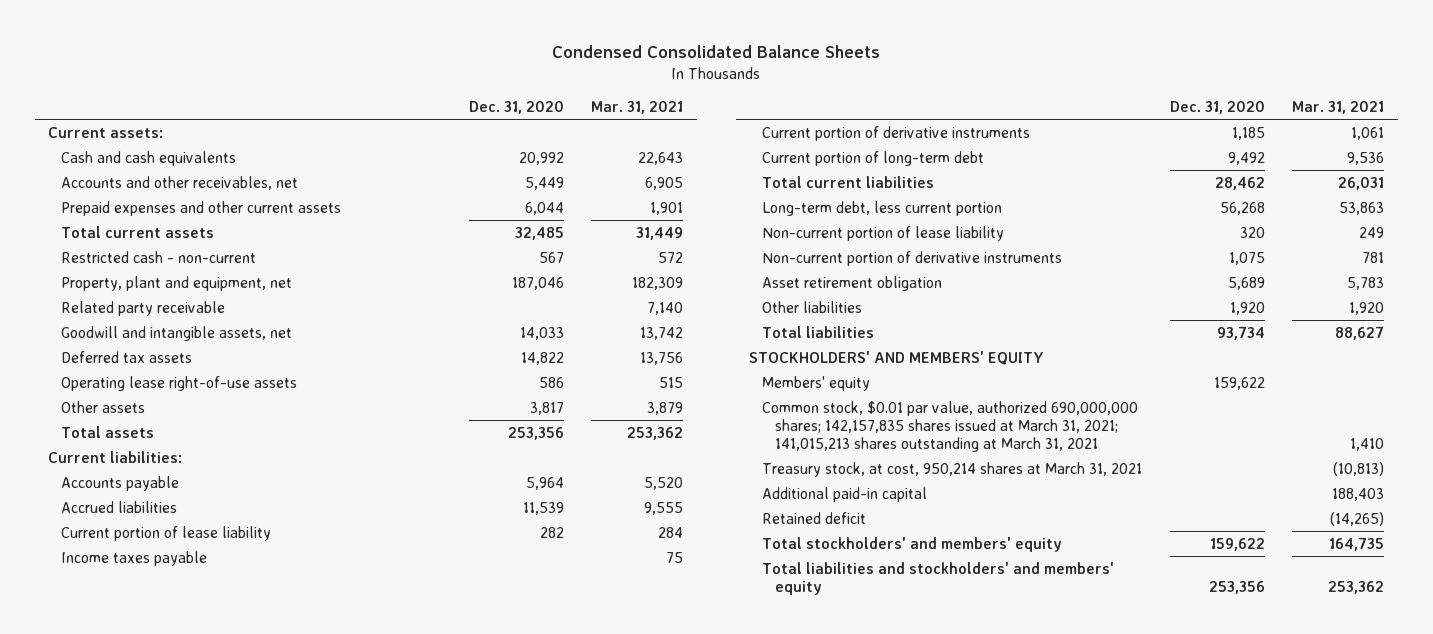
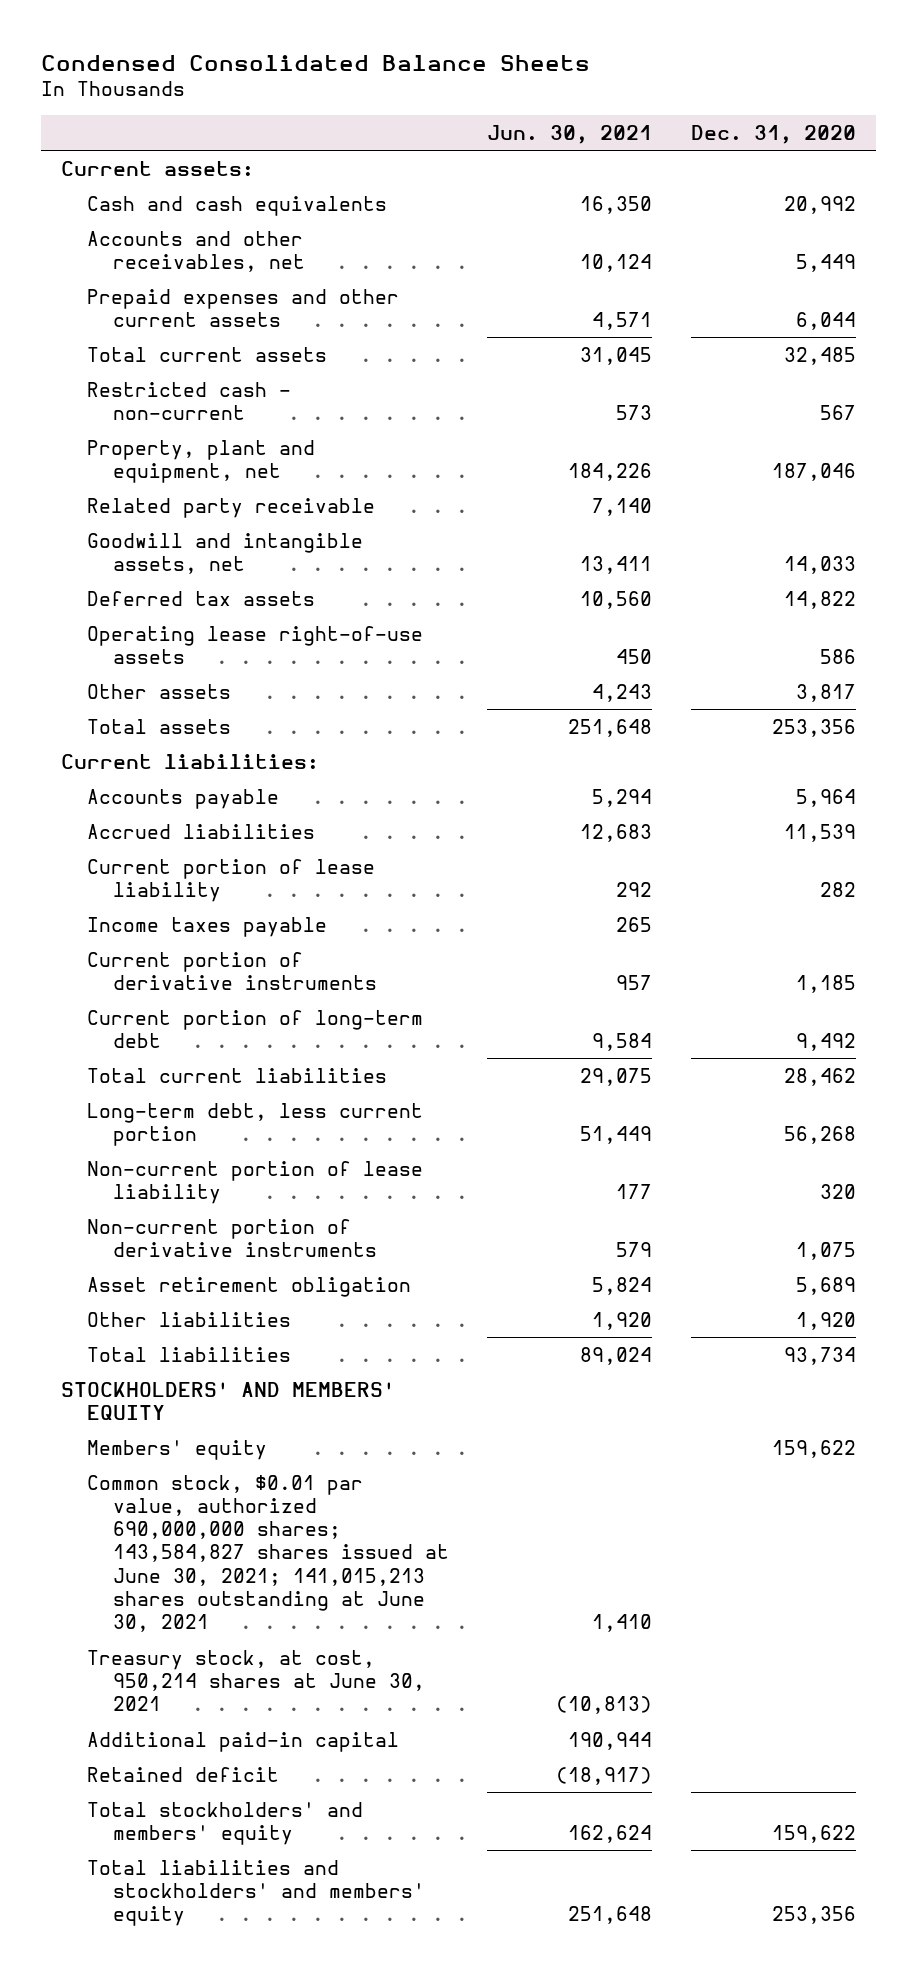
[591,101,684,115] Mar. 31, 2021 -> none
none -> [487,124,653,144] Jun. 30, 2021
[762,400,1139,453] Common stock, $0.01 par value, authorized 690,000,000 shares; 142,157,835 shares issued at March 31, 2021; 141,015,213 shares outstanding at March 31, 2021 -> [86,1474,449,1633] Common stock, $0.01 par value, authorized 690,000,000 shares; 143,584,827 shares issued at June 30, 2021; 141,015,213 shares outstanding at June 30, 2021
[762,461,1143,477] Treasury stock, at cost, 950,214 shares at March 31, 2021 -> [86,1649,425,1712] Treasury stock, at cost, 950,214 shares at June 30, 2021

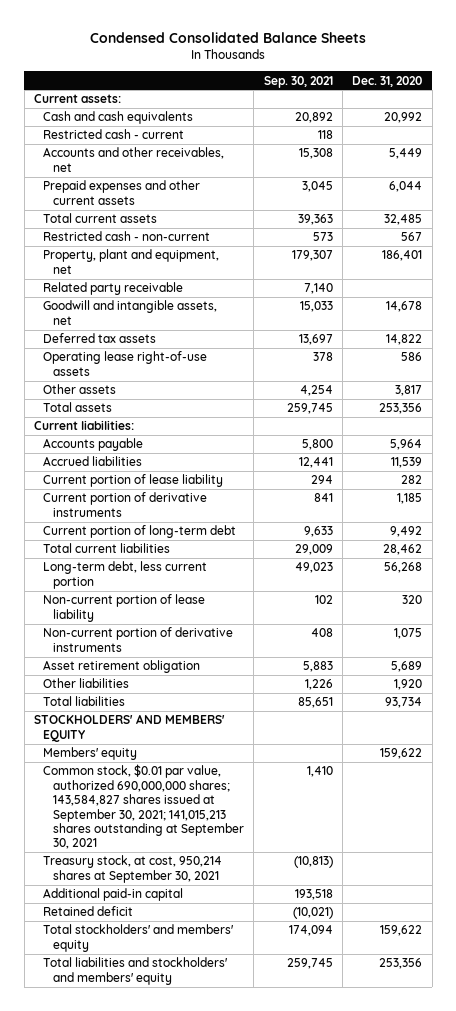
[487,124,653,144] Jun. 30, 2021 -> none
none -> [263,75,333,88] Sep. 30, 2021
none -> [43,129,185,140] Restricted cash - current
[772,462,857,481] 187,046 -> [382,250,423,262] 186,401
[784,555,857,574] 14,033 -> [386,301,423,313] 14,678
[86,916,327,937] Income taxes payable -> none
[86,1474,449,1633] Common stock, $0.01 par value, authorized 690,000,000 shares; 143,584,827 shares issued at June 30, 2021; 141,015,213 shares outstanding at June 30, 2021 -> [43,764,244,850] Common stock, $0.01 par value, authorized 690,000,000 shares; 143,584,827 shares issued at September 30, 2021; 141,015,213 shares outstanding at September 30, 2021
[86,1649,425,1712] Treasury stock, at cost, 950,214 shares at June 30, 2021 -> [43,855,223,883] Treasury stock, at cost, 950,214 shares at September 30, 2021

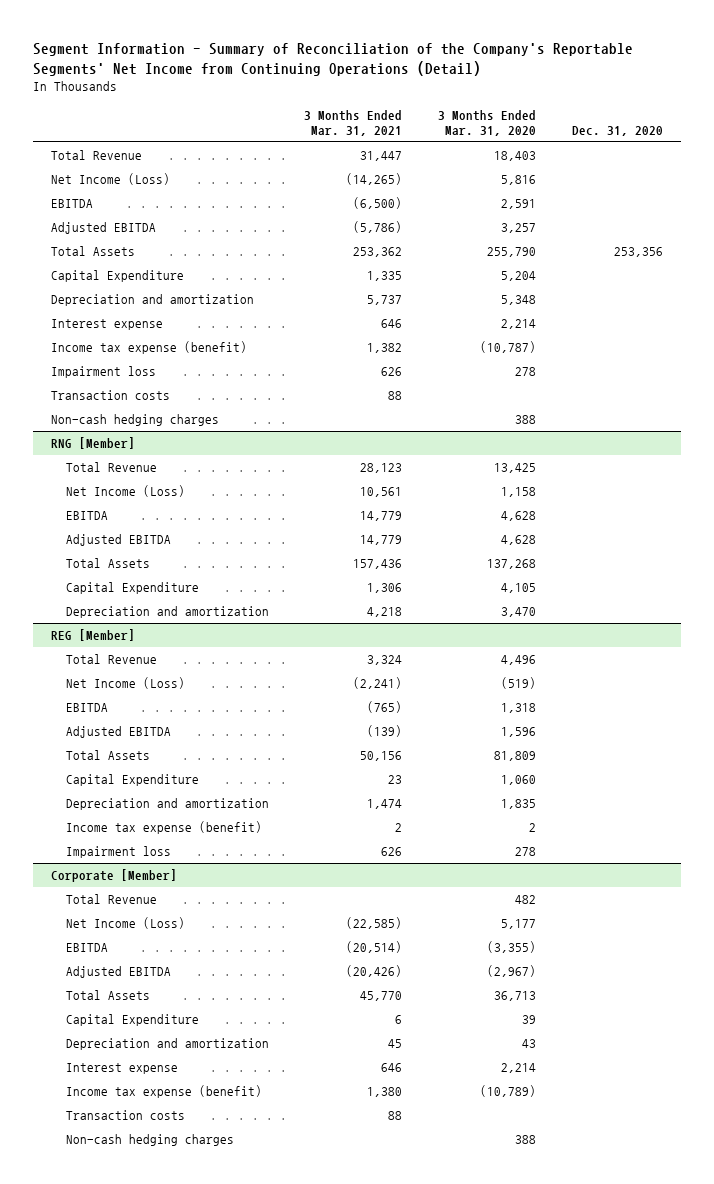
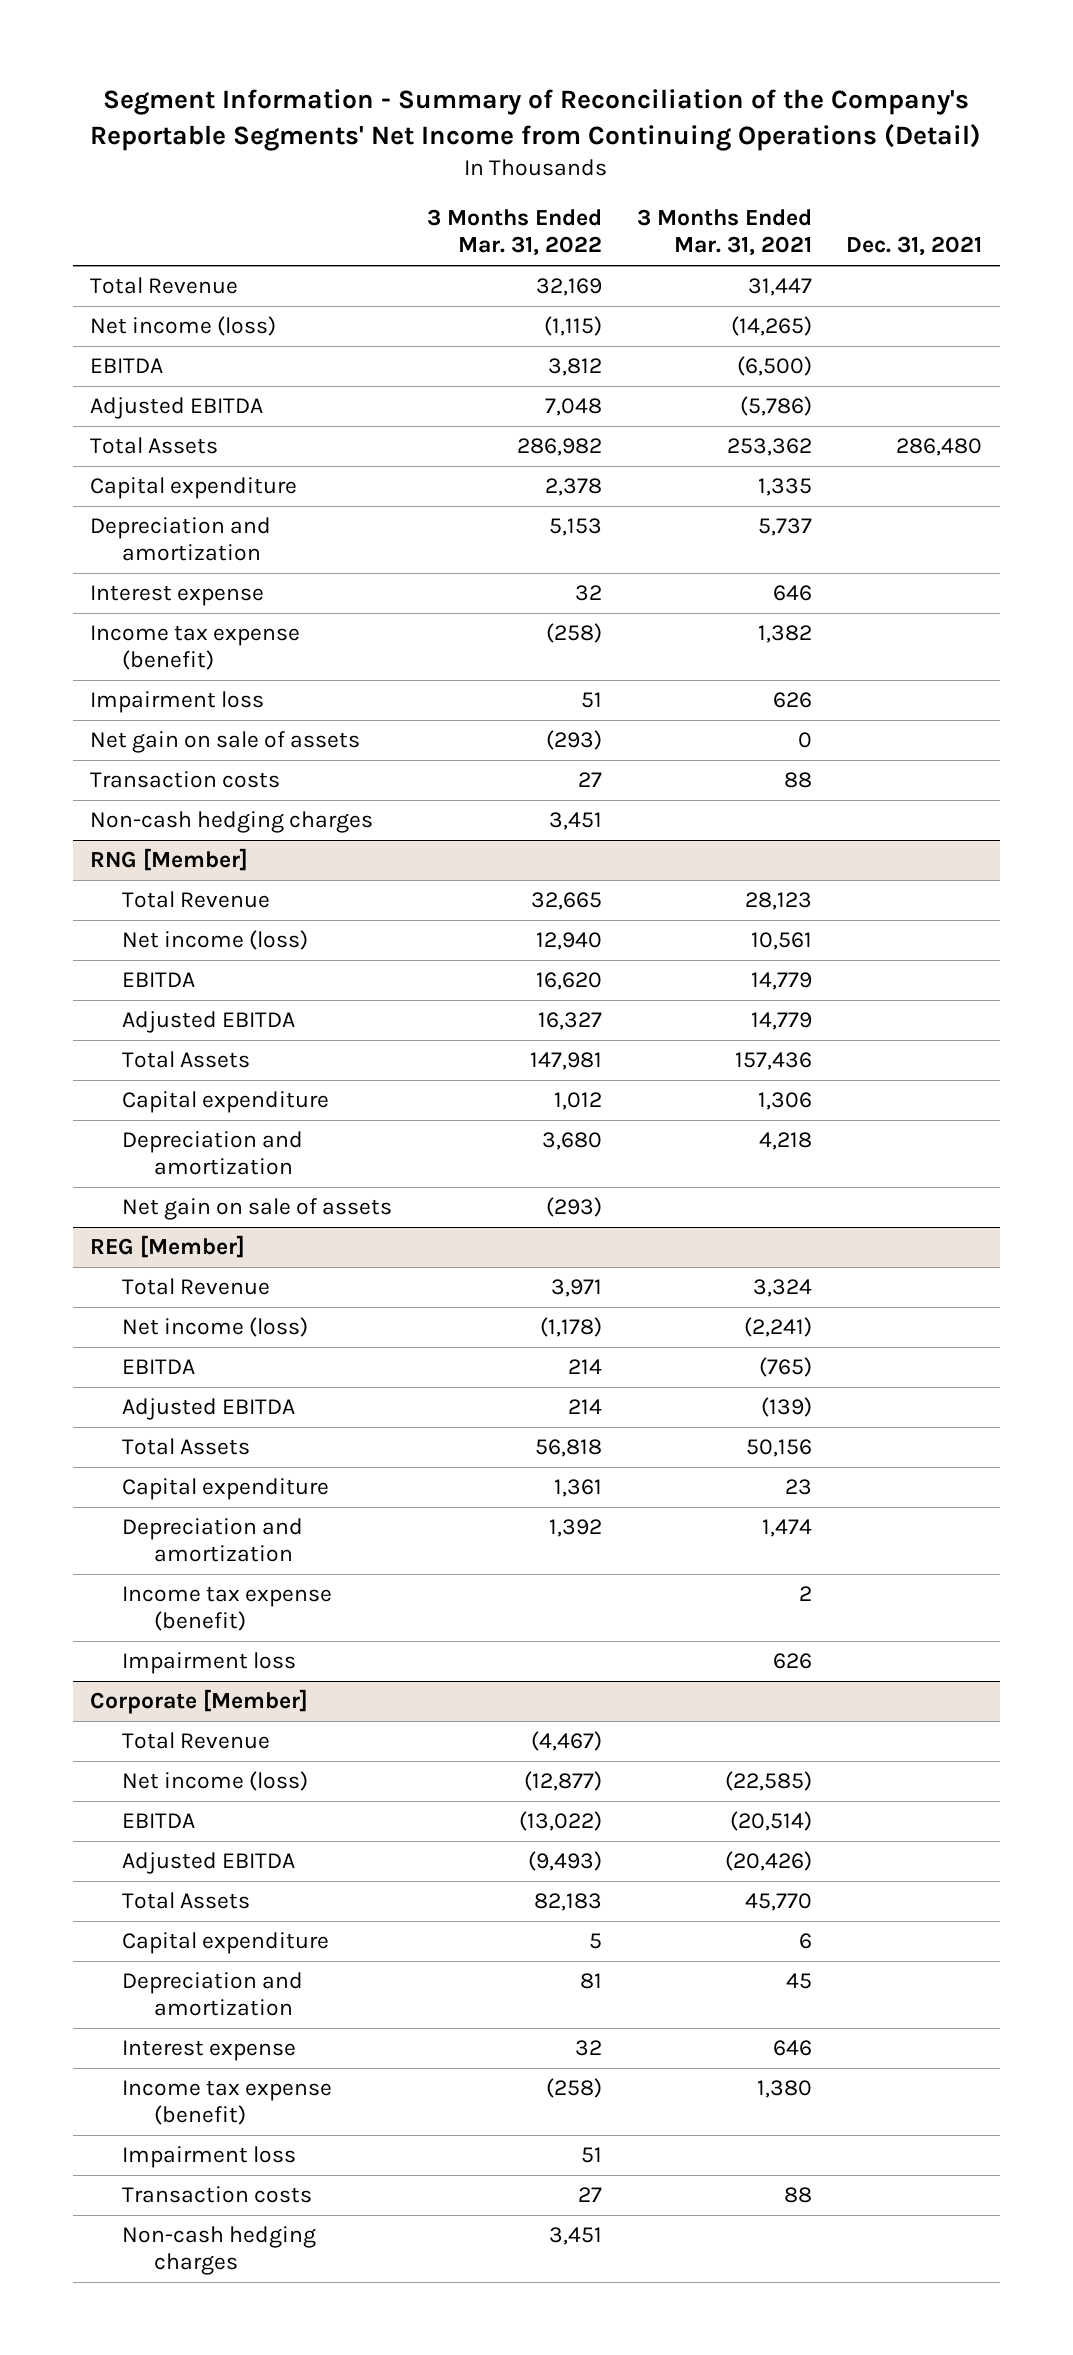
[438,110,537,137] 3 Months Ended Mar. 31, 2020 -> none
[571,126,663,137] Dec. 31, 2020 -> none
none -> [427,209,603,257] 3 Months Ended Mar. 31, 2022
none -> [846,236,983,257] Dec. 31, 2021
[50,172,170,185] Net Income (Loss) -> [90,316,277,337] Net income (loss)
[50,269,184,282] Capital Expenditure -> [90,477,298,500] Capital expenditure
none -> [90,731,361,754] Net gain on sale of assets
[65,484,185,497] Net Income (Loss) -> [122,930,309,951] Net income (loss)
[65,581,199,594] Capital Expenditure -> [122,1091,330,1114] Capital expenditure
none -> [122,1198,393,1221] Net gain on sale of assets
[65,676,185,689] Net Income (Loss) -> [122,1317,309,1338] Net income (loss)
[65,773,199,786] Capital Expenditure -> [122,1478,330,1501] Capital expenditure
[65,916,185,929] Net Income (Loss) -> [122,1771,309,1792] Net income (loss)
[65,1013,199,1026] Capital Expenditure -> [122,1932,330,1955] Capital expenditure
none -> [122,2146,297,2169] Impairment loss

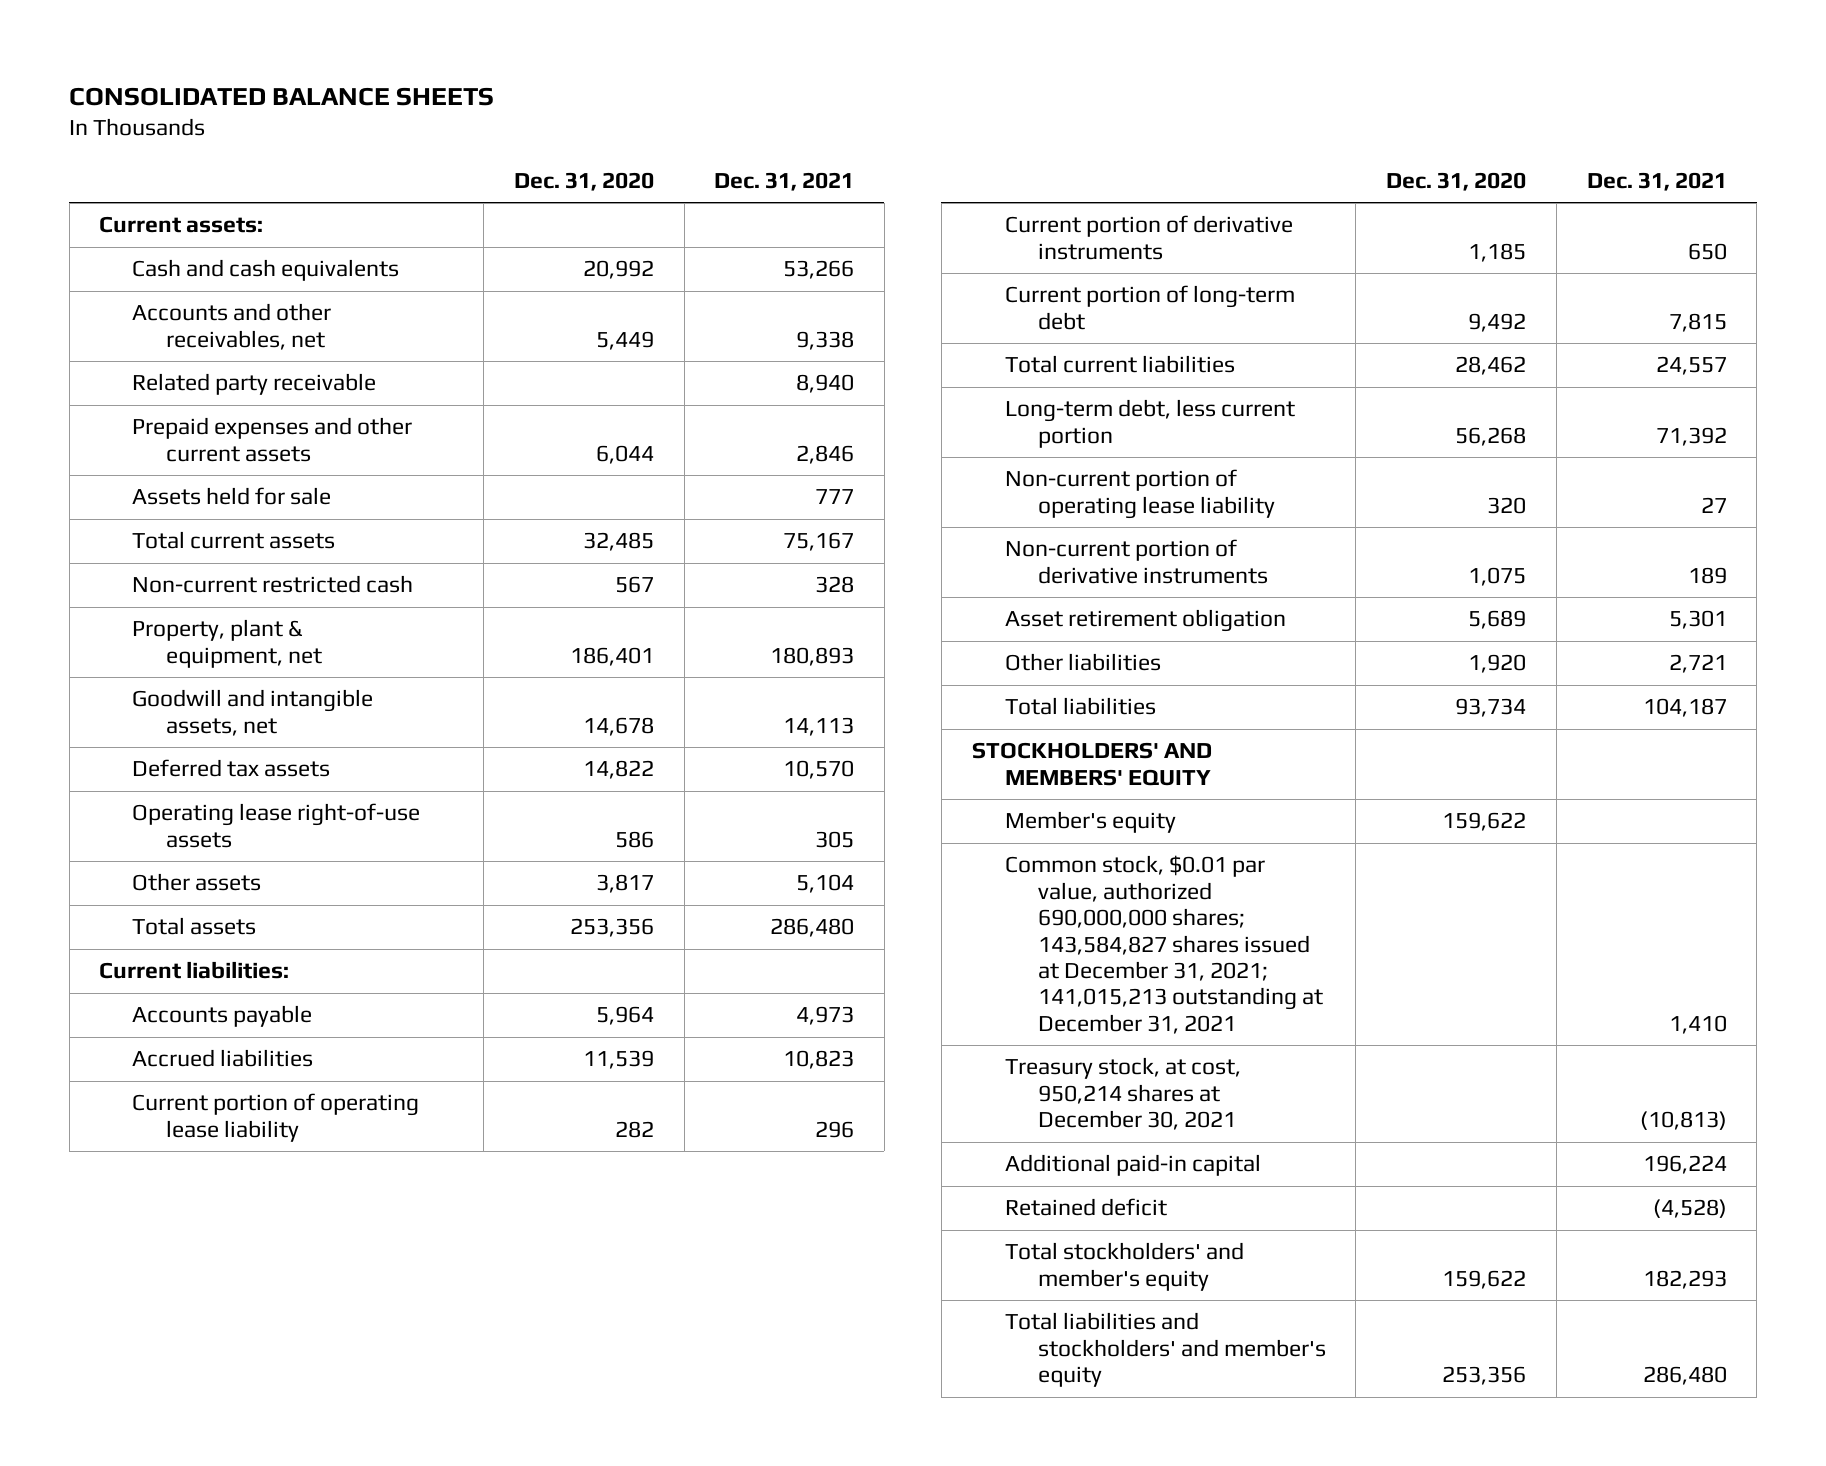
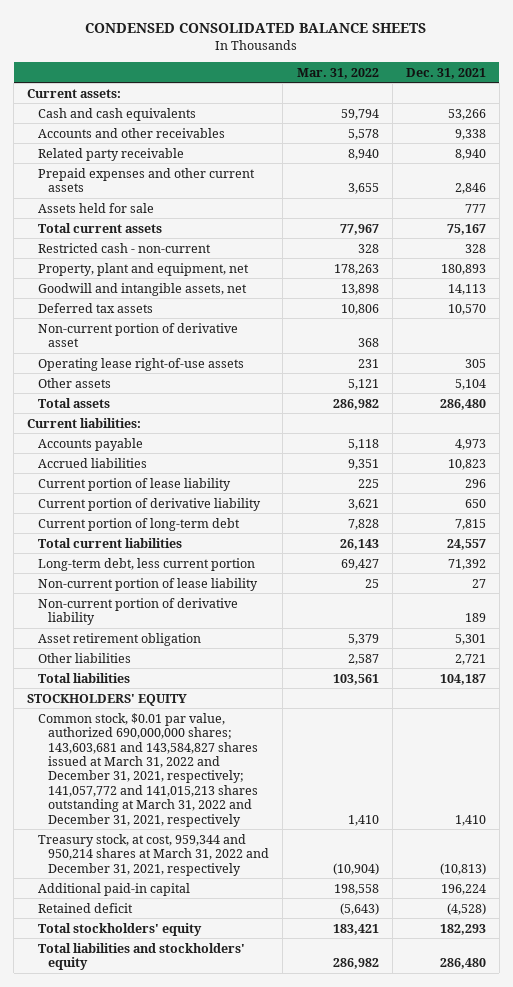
[69,86,495,106] CONSOLIDATED BALANCE SHEETS -> [85,22,427,33] CONDENSED CONSOLIDATED BALANCE SHEETS
[513,171,654,191] Dec. 31, 2020 -> none
none -> [296,67,379,79] Mar. 31, 2022
[132,303,332,350] Accounts and other receivables, net -> [37,127,225,138] Accounts and other receivables
[132,575,414,594] Non-current restricted cash -> [37,242,211,253] Restricted cash - non-current
[132,619,322,668] Property, plant & equipment, net -> [37,262,249,276] Property, plant and equipment, net
none -> [37,322,238,348] Non-current portion of derivative asset
[132,1093,420,1142] Current portion of operating lease liability -> [37,477,231,491] Current portion of lease liability
[1004,215,1293,260] Current portion of derivative instruments -> [37,497,261,511] Current portion of derivative liability
[1004,469,1275,519] Non-current portion of operating lease liability -> [37,577,258,591] Non-current portion of lease liability
[1004,539,1268,584] Non-current portion of derivative instruments -> [37,597,238,626] Non-current portion of derivative liability
[1004,811,1176,834] Member's equity -> none
[971,742,1212,786] STOCKHOLDERS' AND MEMBERS' EQUITY -> [27,693,188,706] STOCKHOLDERS' EQUITY
[1004,855,1323,1034] Common stock, $0.01 par value, authorized 690,000,000 shares; 143,584,827 shares issued at December 31, 2021; 141,015,213 outstanding at December 31, 2021 -> [37,712,259,827] Common stock, $0.01 par value, authorized 690,000,000 shares; 143,603,681 and 143,584,827 shares issued at March 31, 2022 and December 31, 2021, respectively; 141,057,772 and 141,015,213 shares outstanding at March 31, 2022 and December 31, 2021, respectively
[1004,1057,1241,1131] Treasury stock, at cost, 950,214 shares at December 30, 2021 -> [37,833,270,876] Treasury stock, at cost, 959,344 and 950,214 shares at March 31, 2022 and December 31, 2021, respectively
[1004,1242,1244,1291] Total stockholders' and member's equity -> [37,922,202,936] Total stockholders' equity
[1004,1312,1326,1388] Total liabilities and stockholders' and member's equity -> [37,942,245,971] Total liabilities and stockholders' equity

